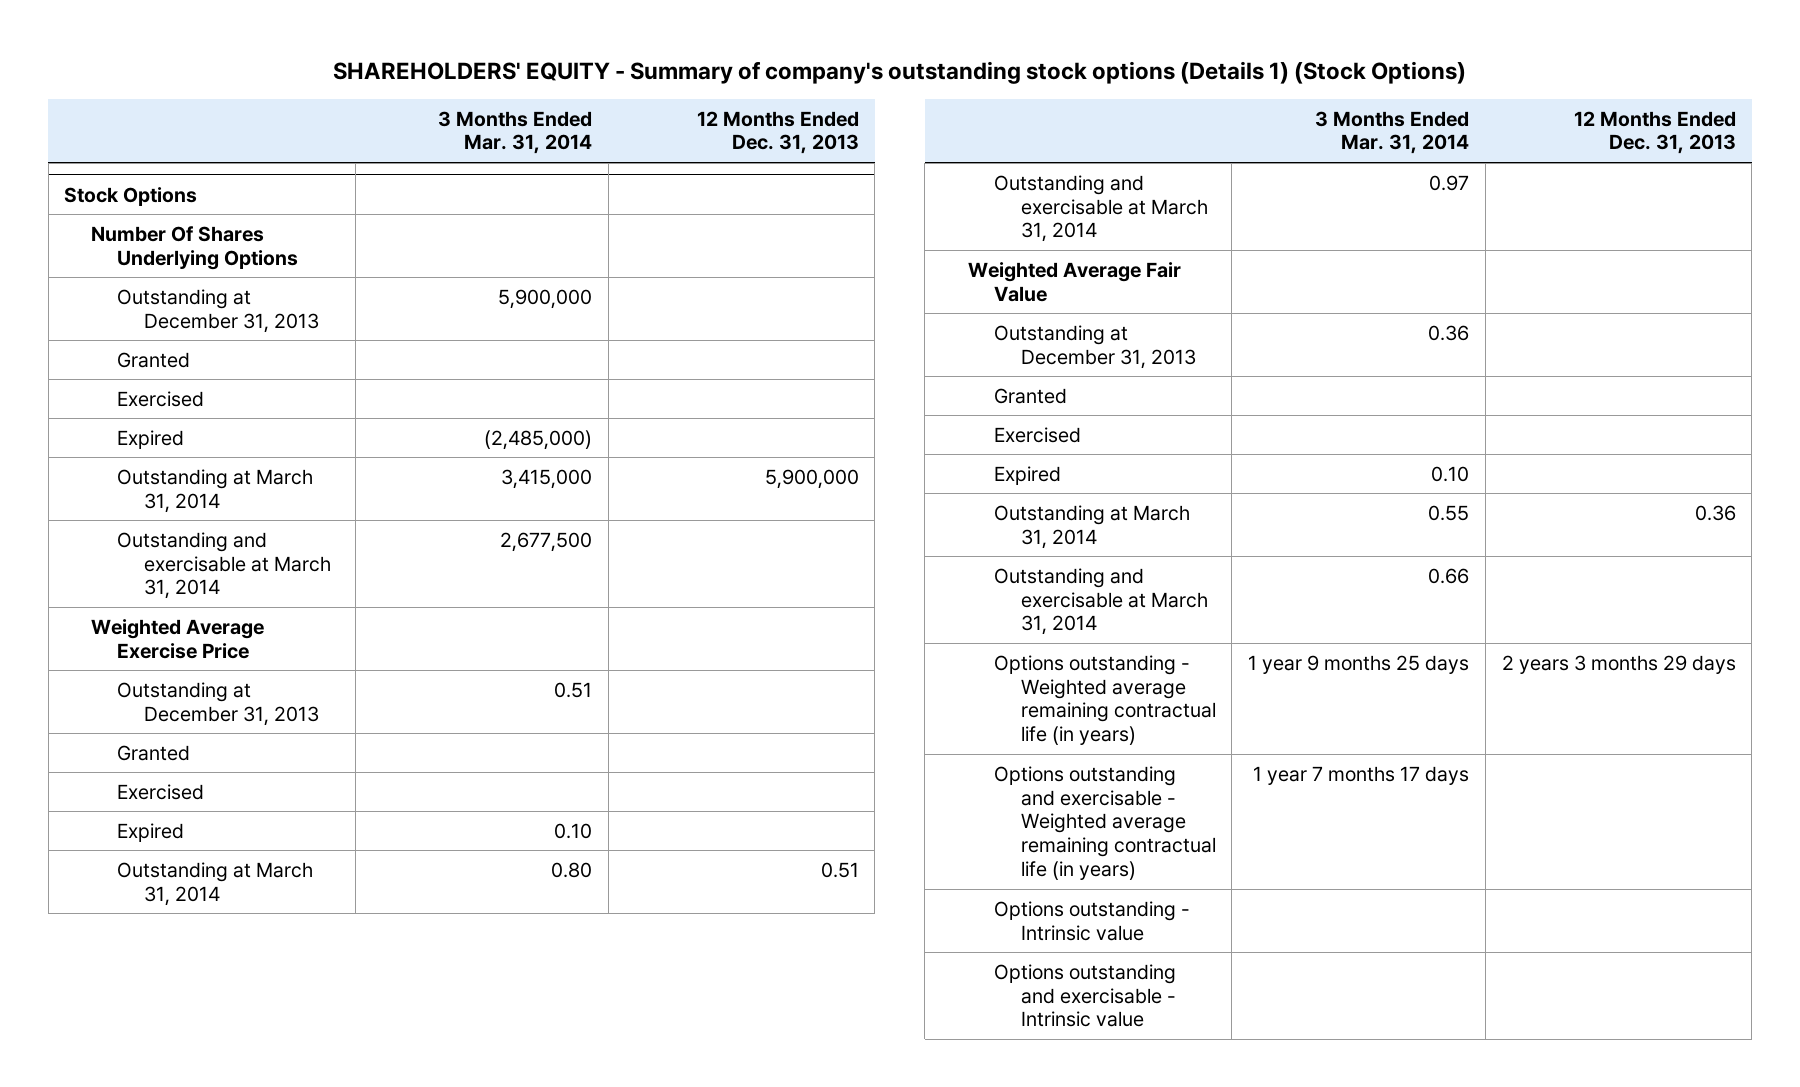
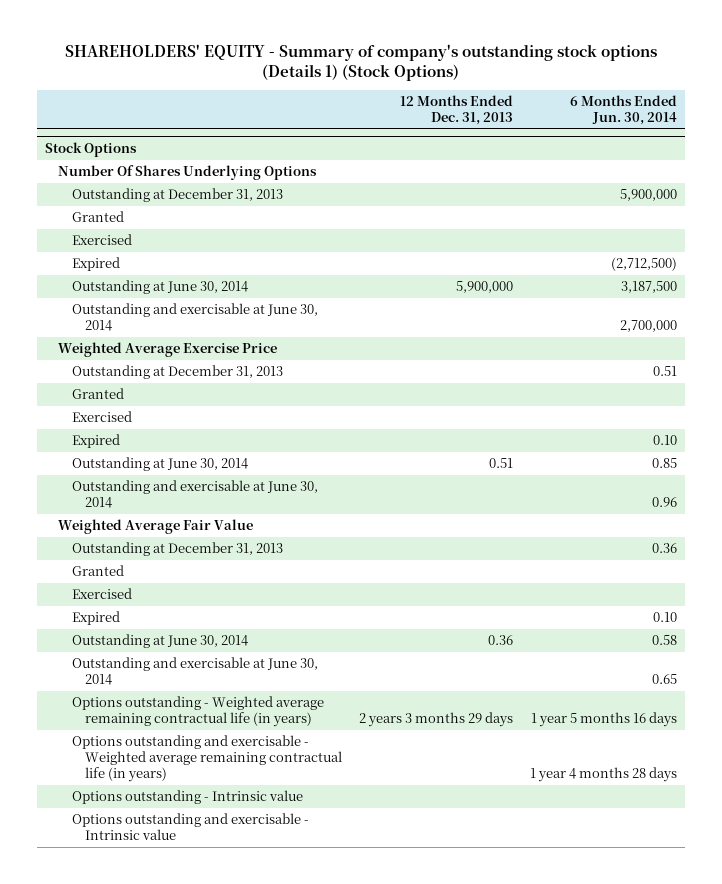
[438,110,593,155] 3 Months Ended Mar. 31, 2014 -> none
none -> [569,94,677,125] 6 Months Ended Jun. 30, 2014
[117,468,314,513] Outstanding at March 31, 2014 -> [71,280,248,295] Outstanding at June 30, 2014
[117,531,331,600] Outstanding and exercisable at March 31, 2014 -> [71,303,318,331] Outstanding and exercisable at June 30, 2014
[117,861,314,906] Outstanding at March 31, 2014 -> [71,457,248,472] Outstanding at June 30, 2014
[994,174,1208,243] Outstanding and exercisable at March 31, 2014 -> [71,480,318,508] Outstanding and exercisable at June 30, 2014
[994,504,1191,549] Outstanding at March 31, 2014 -> [71,634,248,649] Outstanding at June 30, 2014
[994,567,1208,636] Outstanding and exercisable at March 31, 2014 -> [71,657,318,685] Outstanding and exercisable at June 30, 2014

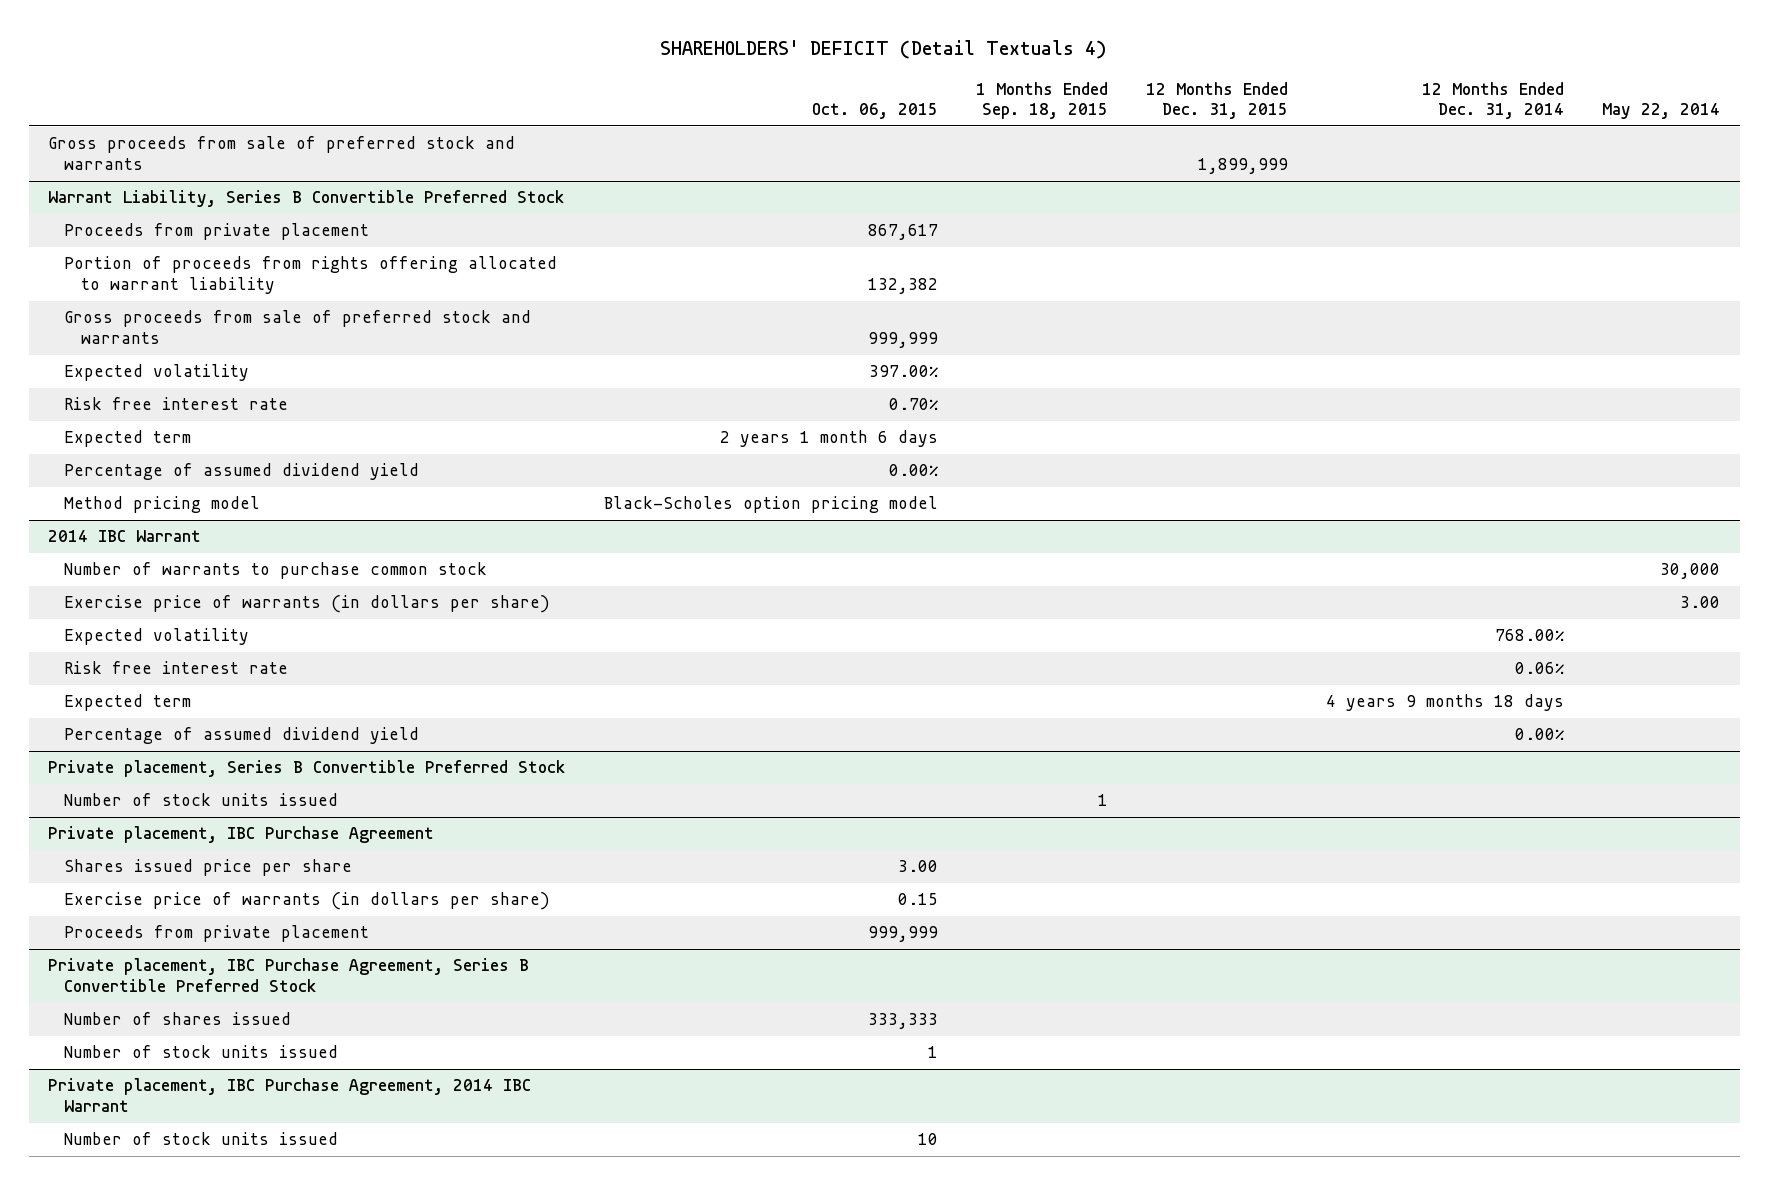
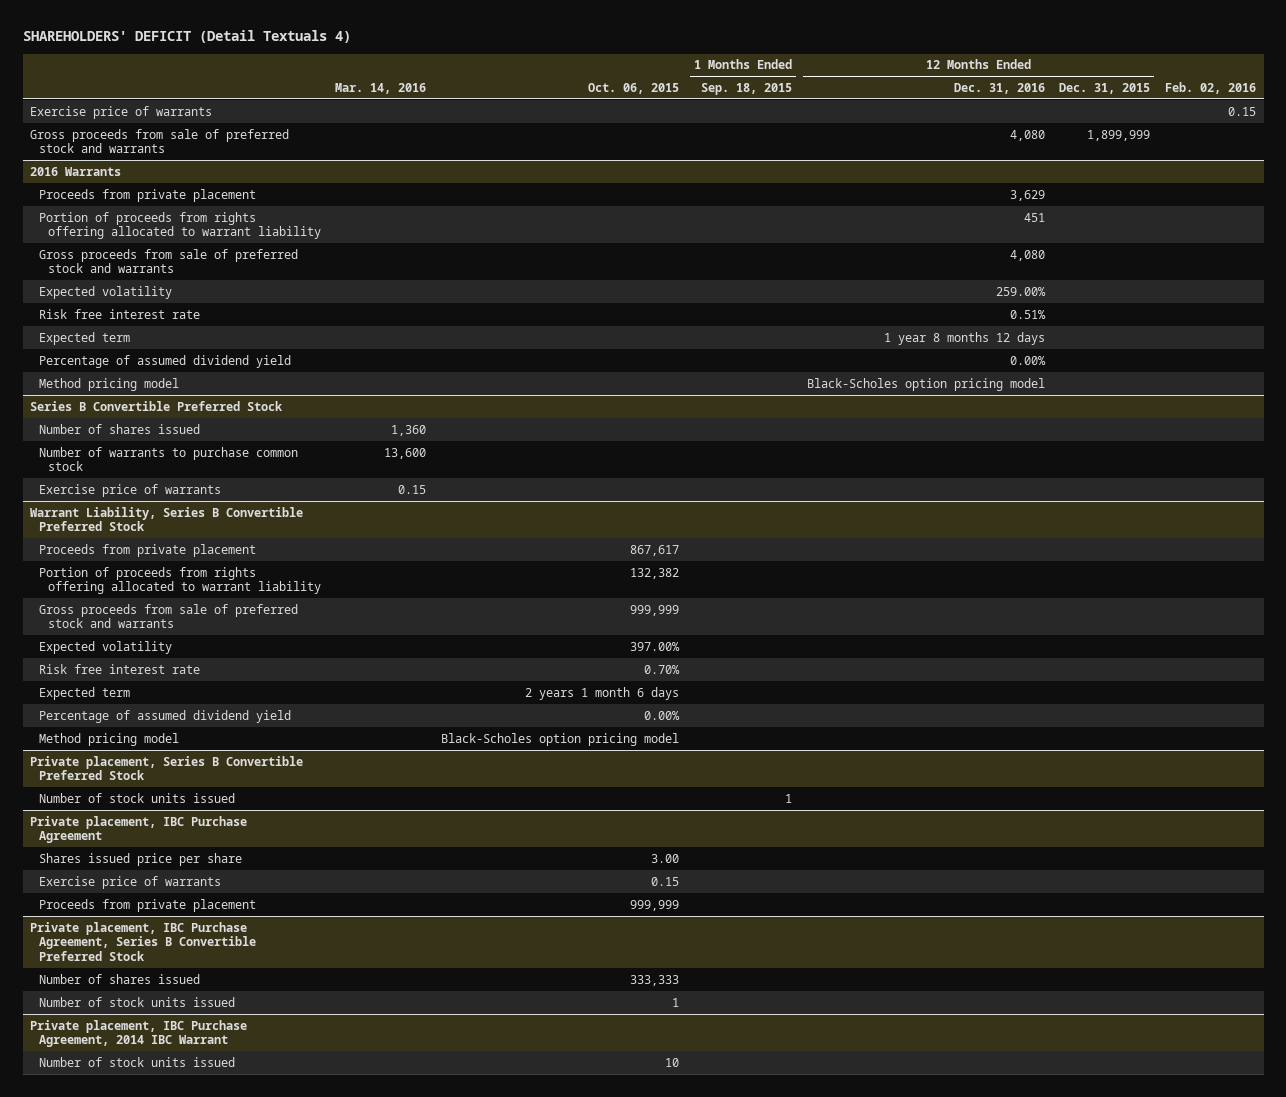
[1422,81,1565,119] 12 Months Ended Dec. 31, 2014 -> none
[1602,102,1721,119] May 22, 2014 -> none
none -> [335,82,427,94] Mar. 14, 2016
none -> [953,82,1045,94] Dec. 31, 2016
none -> [1165,81,1257,94] Feb. 02, 2016
none -> [30,105,213,119] Exercise price of warrants
none -> [30,166,122,176] 2016 Warrants
none -> [38,188,256,202] Proceeds from private placement
none -> [38,211,321,240] Portion of proceeds from rights offering allocated to warrant liability
none -> [38,248,298,274] Gross proceeds from sale of preferred stock and warrants
none -> [38,285,172,299] Expected volatility
none -> [38,308,200,319] Risk free interest rate
none -> [38,331,130,345] Expected term
none -> [38,354,291,368] Percentage of assumed dividend yield
none -> [38,377,179,391] Method pricing model
none -> [30,400,284,411] Series B Convertible Preferred Stock
none -> [38,423,200,434] Number of shares issued
none -> [38,446,298,472] Number of warrants to purchase common stock
none -> [38,483,221,497] Exercise price of warrants
[48,530,202,543] 2014 IBC Warrant -> none
[64,562,488,580] Number of warrants to purchase common stock -> none
[64,595,551,614] Exercise price of warrants (in dollars per share) -> none
[64,628,250,646] Expected volatility -> none
[64,661,289,675] Risk free interest rate -> none
[64,694,192,712] Expected term -> none
[64,727,420,745] Percentage of assumed dividend yield -> none
[64,892,551,911] Exercise price of warrants (in dollars per share) -> [38,875,221,889] Exercise price of warrants

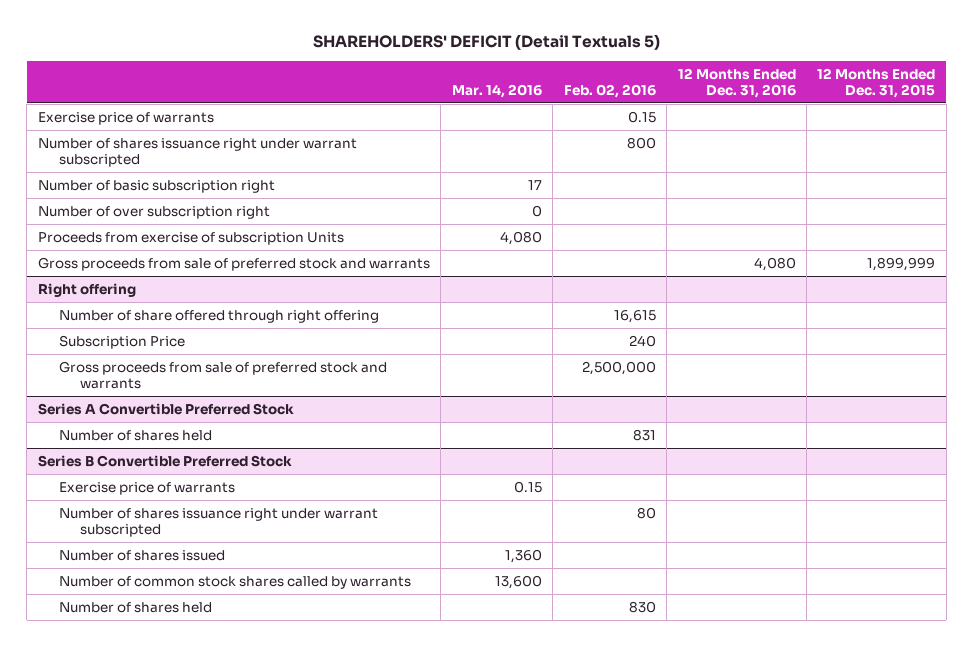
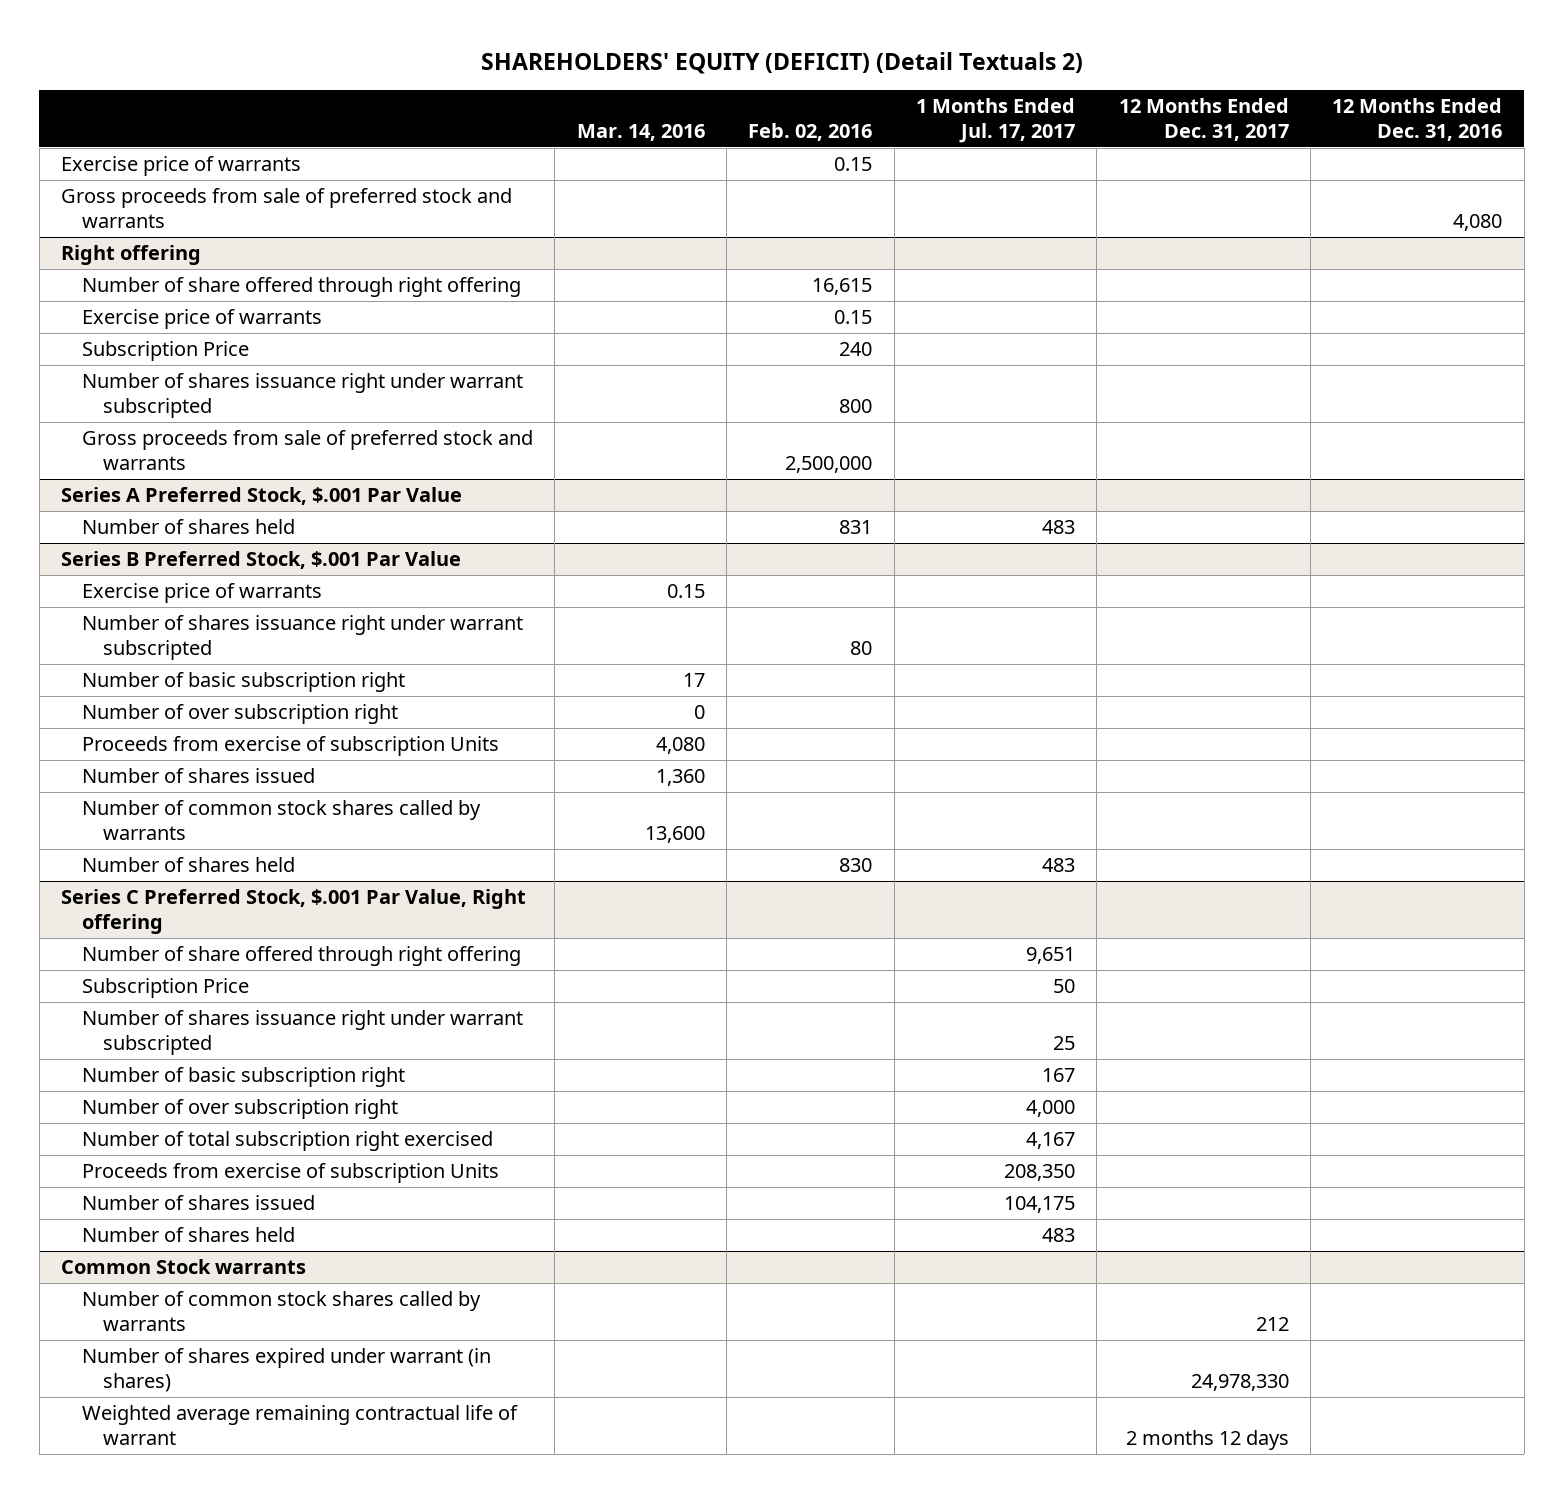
[312,34,660,51] SHAREHOLDERS' DEFICIT (Detail Textuals 5) -> [480,52,1083,75] SHAREHOLDERS' EQUITY (DEFICIT) (Detail Textuals 2)
[817,67,936,98] 12 Months Ended Dec. 31, 2015 -> none
none -> [916,98,1076,143] 1 Months Ended Jul. 17, 2017
none -> [1118,98,1289,141] 12 Months Ended Dec. 31, 2017
[37,137,357,168] Number of shares issuance right under warrant subscripted -> none
[37,179,275,193] Number of basic subscription right -> none
[37,205,270,219] Number of over subscription right -> none
[37,231,344,245] Proceeds from exercise of subscription Units -> none
none -> [81,309,322,330] Exercise price of warrants
none -> [81,373,523,418] Number of shares issuance right under warrant subscripted
[37,402,294,415] Series A Convertible Preferred Stock -> [61,487,463,506] Series A Preferred Stock, $.001 Par Value
[37,454,292,467] Series B Convertible Preferred Stock -> [61,551,462,570] Series B Preferred Stock, $.001 Par Value
none -> [81,672,405,693] Number of basic subscription right
none -> [81,704,398,725] Number of over subscription right
none -> [81,736,499,757] Proceeds from exercise of subscription Units
none -> [61,889,527,934] Series C Preferred Stock, $.001 Par Value, Right offering
none -> [81,946,521,967] Number of share offered through right offering
none -> [81,978,249,999] Subscription Price
none -> [81,1010,523,1055] Number of shares issuance right under warrant subscripted
none -> [81,1067,405,1088] Number of basic subscription right
none -> [81,1099,398,1120] Number of over subscription right
none -> [81,1131,493,1152] Number of total subscription right exercised
none -> [81,1163,499,1184] Proceeds from exercise of subscription Units
none -> [81,1195,315,1211] Number of shares issued
none -> [81,1227,295,1243] Number of shares held
none -> [61,1259,307,1275] Common Stock warrants
none -> [81,1291,481,1331] Number of common stock shares called by warrants
none -> [81,1348,491,1392] Number of shares expired under warrant (in shares)
none -> [81,1405,518,1445] Weighted average remaining contractual life of warrant

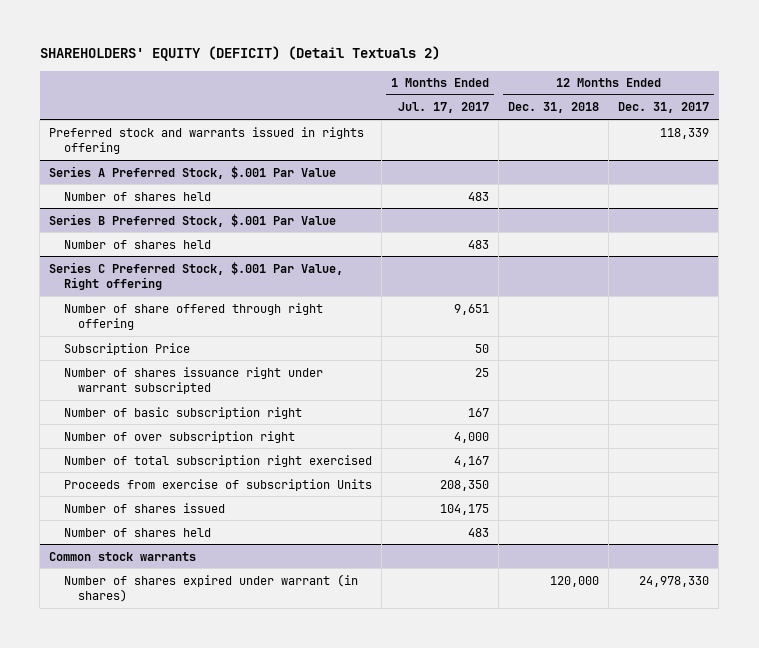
[576,123,705,141] Mar. 14, 2016 -> none
[748,122,873,141] Feb. 02, 2016 -> none
[1332,98,1503,141] 12 Months Ended Dec. 31, 2016 -> none
none -> [508,102,600,114] Dec. 31, 2018
[61,156,302,177] Exercise price of warrants -> none
[61,188,513,228] Gross proceeds from sale of preferred stock and warrants -> none
[61,245,202,266] Right offering -> none
[81,277,521,298] Number of share offered through right offering -> none
[81,309,322,330] Exercise price of warrants -> none
[81,341,249,362] Subscription Price -> none
[81,373,523,418] Number of shares issuance right under warrant subscripted -> none
[81,430,533,470] Gross proceeds from sale of preferred stock and warrants -> none
none -> [49,126,365,155] Preferred stock and warrants issued in rights offering
[81,583,322,604] Exercise price of warrants -> none
[81,615,523,660] Number of shares issuance right under warrant subscripted -> none
[81,672,405,693] Number of basic subscription right -> none
[81,704,398,725] Number of over subscription right -> none
[81,736,499,757] Proceeds from exercise of subscription Units -> none
[81,768,315,784] Number of shares issued -> none
[81,800,481,840] Number of common stock shares called by warrants -> none
[81,1291,481,1331] Number of common stock shares called by warrants -> none
[61,1259,307,1275] Common Stock warrants -> [49,551,197,561] Common stock warrants
[81,1405,518,1445] Weighted average remaining contractual life of warrant -> none

